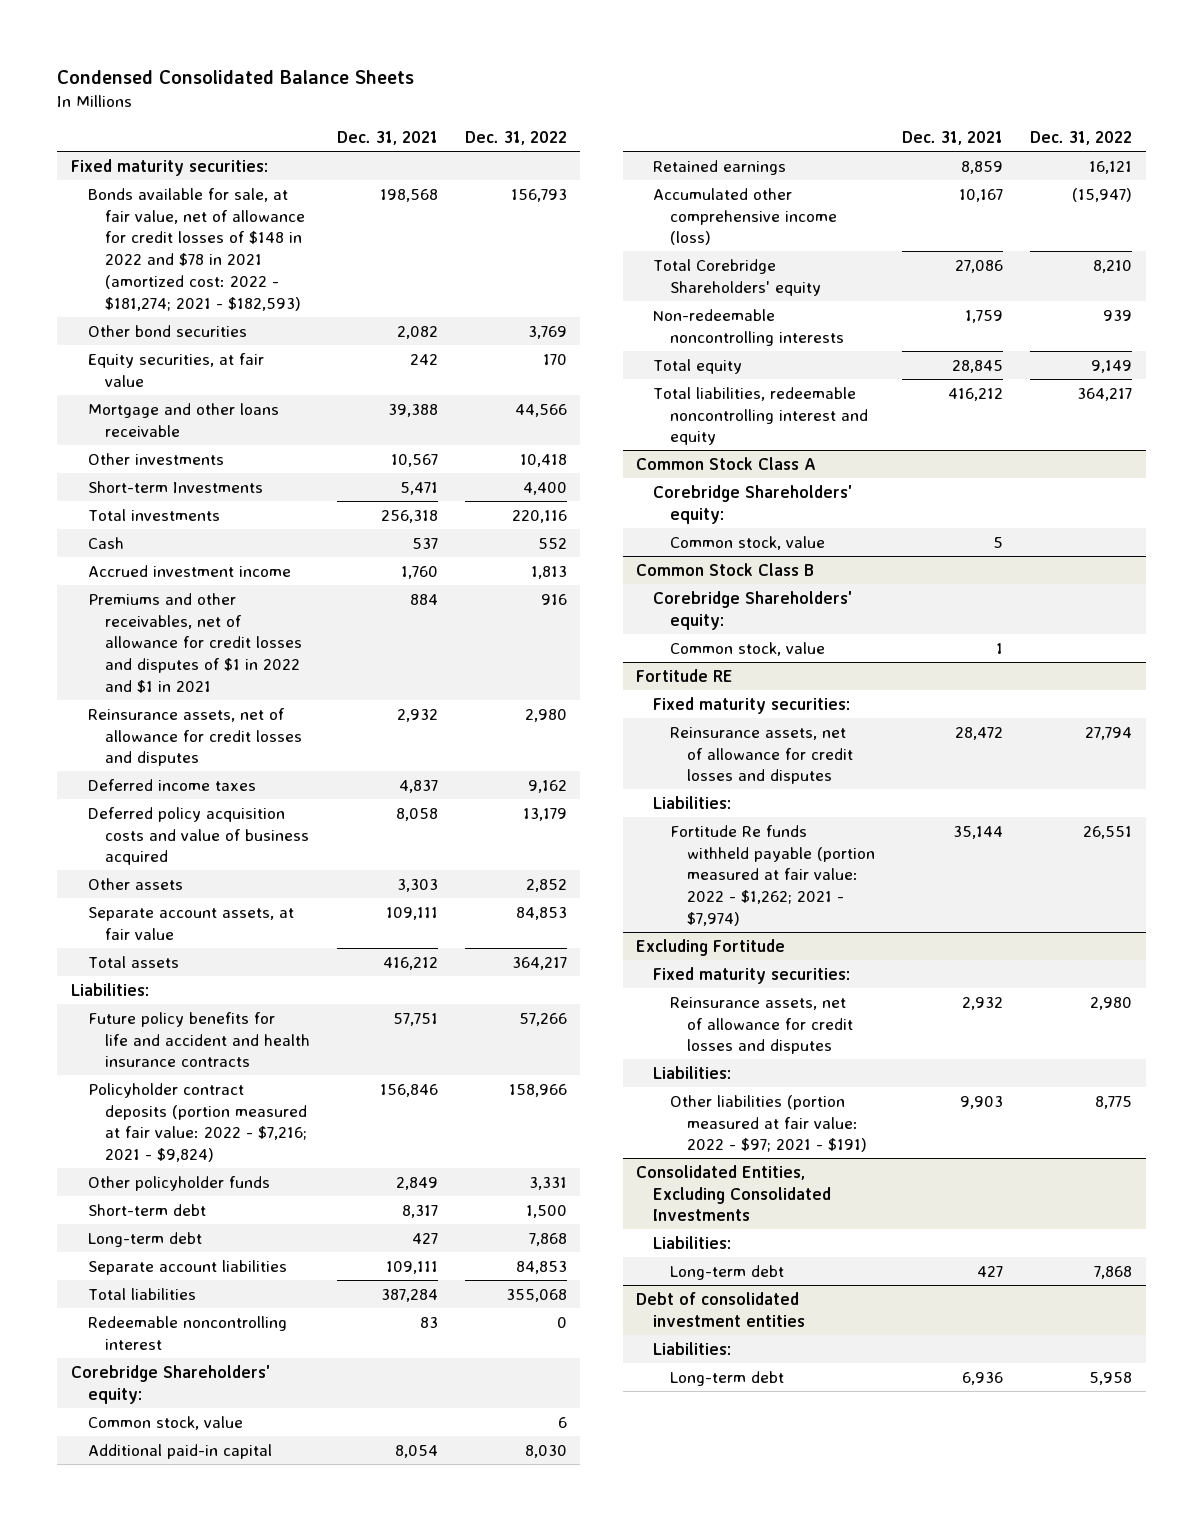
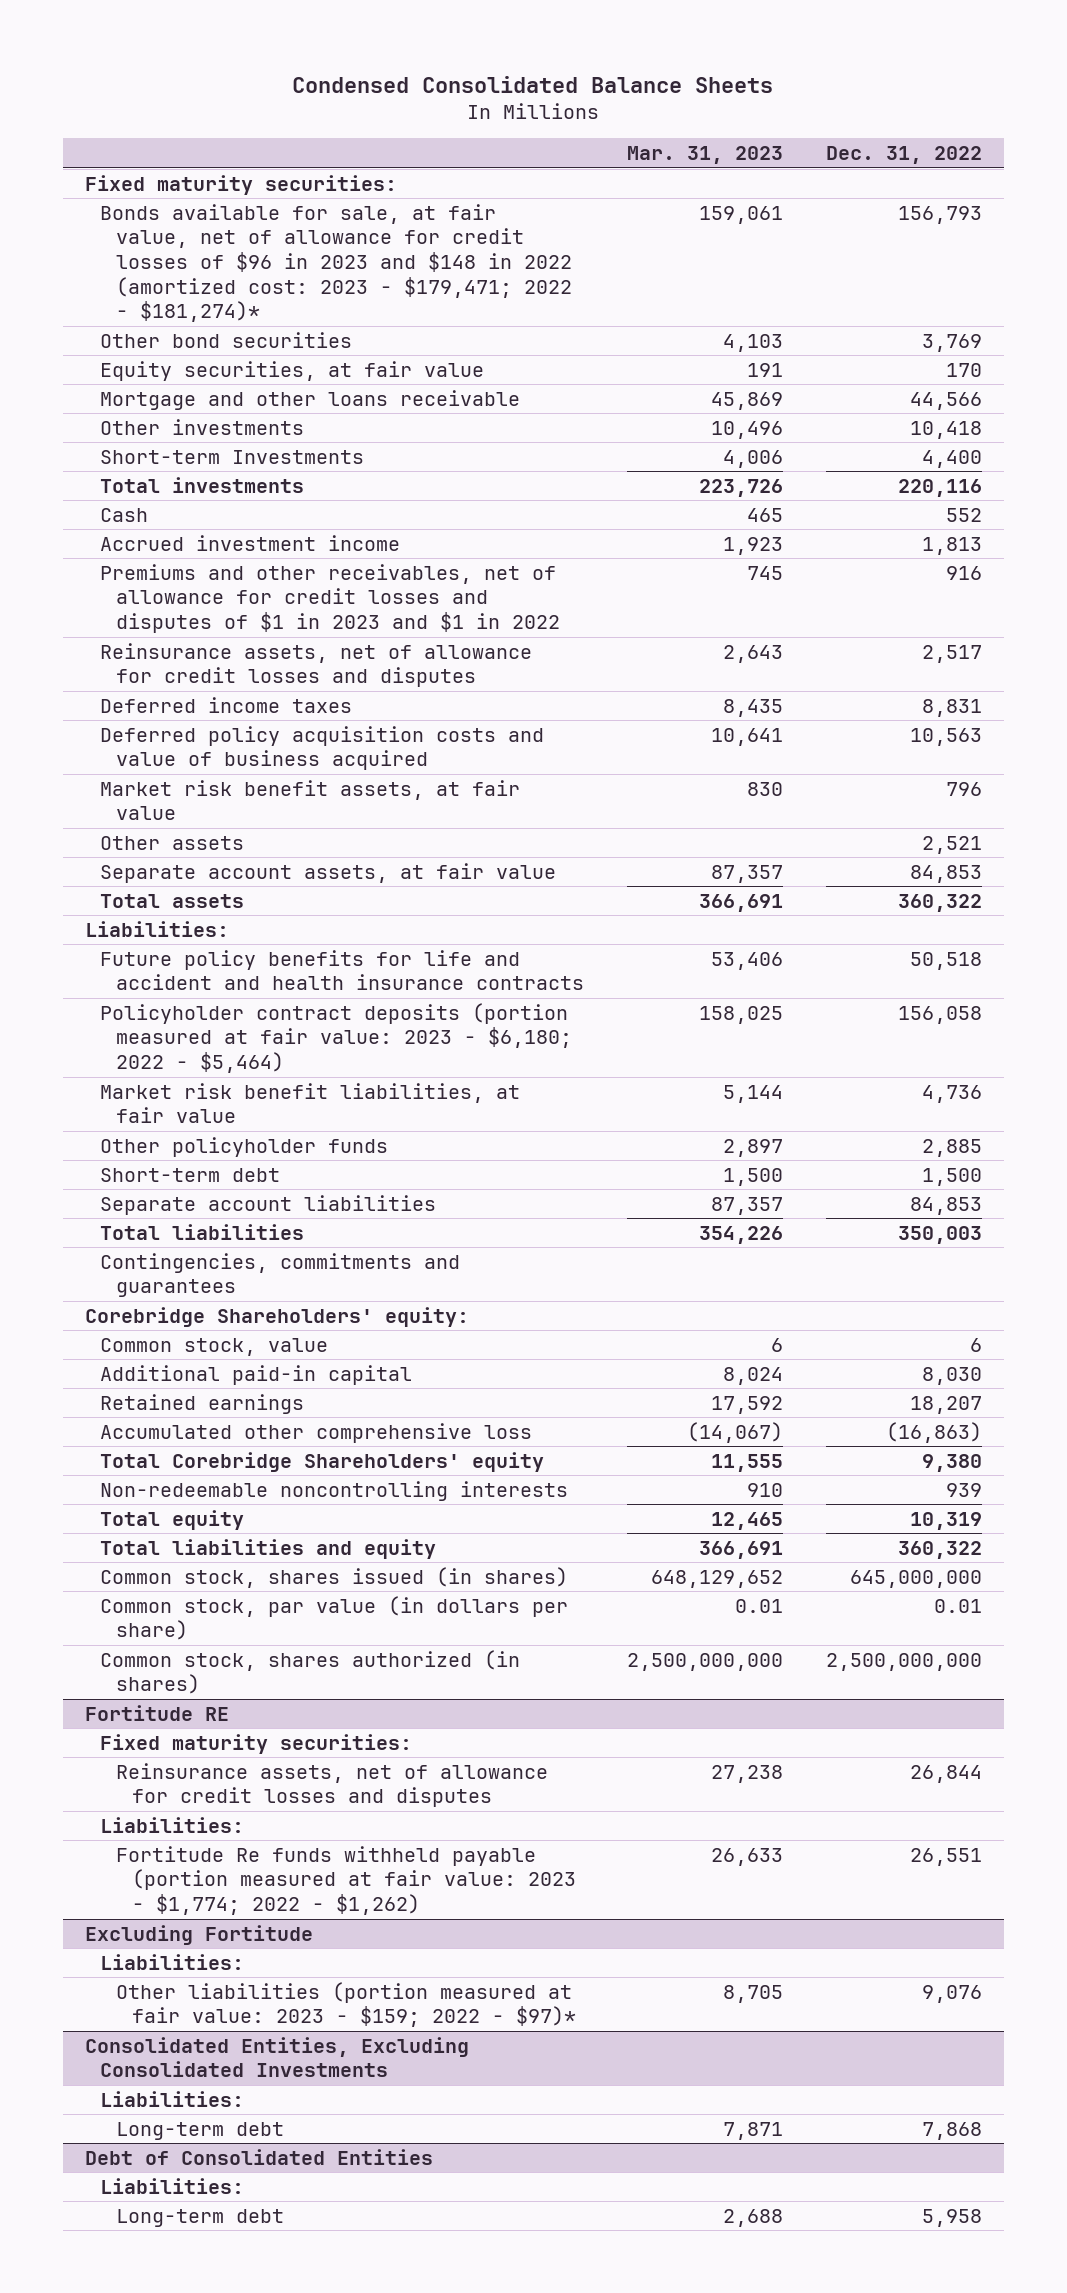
[336,131,438,146] Dec. 31, 2021 -> none
none -> [627,146,784,165] Mar. 31, 2023
[87,187,305,311] Bonds available for sale, at fair value, net of allowance for credit losses of $148 in 2022 and $78 in 2021 (amortized cost: 2022 - $181,274; 2021 - $182,593) -> [100,203,573,323] Bonds available for sale, at fair value, net of allowance for credit losses of $96 in 2023 and $148 in 2022 (amortized cost: 2023 - $179,471; 2022 - $181,274)*
[87,592,302,693] Premiums and other receivables, net of allowance for credit losses and disputes of $1 in 2022 and $1 in 2021 -> [100,563,561,634] Premiums and other receivables, net of allowance for credit losses and disputes of $1 in 2023 and $1 in 2022
[524,708,567,722] 2,980 -> [922,644,983,663] 2,517
[527,779,567,793] 9,162 -> [922,698,983,717] 8,831
[522,807,567,821] 13,179 -> [910,727,983,746] 10,563
none -> [100,779,521,821] Market risk benefit assets, at fair value
[525,878,567,892] 2,852 -> [922,835,983,854] 2,521
[511,956,567,970] 364,217 -> [898,893,983,912] 360,322
[518,1012,567,1026] 57,266 -> [910,951,983,970] 50,518
[87,1082,307,1163] Policyholder contract deposits (portion measured at fair value: 2022 - $7,216; 2021 - $9,824) -> [100,1002,573,1074] Policyholder contract deposits (portion measured at fair value: 2023 - $6,180; 2022 - $5,464)
[508,1083,567,1097] 158,966 -> [898,1005,983,1024] 156,058
none -> [100,1082,521,1124] Market risk benefit liabilities, at fair value
[528,1176,567,1190] 3,331 -> [922,1138,983,1157] 2,885
[87,1231,202,1247] Long-term debt -> none
[87,1315,287,1350] Redeemable noncontrolling interest -> none
[505,1288,567,1302] 355,068 -> [898,1225,983,1244] 350,003
none -> [100,1252,461,1298] Contingencies, commitments and guarantees
[1089,160,1133,174] 16,121 -> [910,1395,983,1414] 18,207
[653,187,838,246] Accumulated other comprehensive income (loss) -> [100,1422,533,1443] Accumulated other comprehensive loss
[1072,187,1133,202] (15,947) -> [886,1421,983,1443] (16,863)
[1093,259,1133,273] 8,210 -> [922,1453,983,1472] 9,380
[636,456,817,470] Common Stock Class A -> none
[653,484,853,524] Corebridge Shareholders' equity: -> none
[670,535,826,550] Common stock, value -> none
[636,562,815,576] Common Stock Class B -> none
[653,590,853,630] Corebridge Shareholders' equity: -> none
[670,641,826,656] Common stock, value -> none
[1091,359,1133,373] 9,149 -> [910,1511,983,1530] 10,319
[653,386,869,446] Total liabilities, redeemable noncontrolling interest and equity -> [100,1538,437,1559] Total liabilities and equity
[1077,387,1133,401] 364,217 -> [898,1540,983,1559] 360,322
none -> [100,1566,569,1588] Common stock, shares issued (in shares)
none -> [100,1595,569,1641] Common stock, par value (in dollars per share)
none -> [100,1649,521,1695] Common stock, shares authorized (in shares)
[1085,726,1133,740] 27,794 -> [910,1764,983,1783] 26,844
[670,824,875,926] Fortitude Re funds withheld payable (portion measured at fair value: 2022 - $1,262; 2021 - $7,974) -> [116,1845,576,1916] Fortitude Re funds withheld payable (portion measured at fair value: 2023 - $1,774; 2022 - $1,262)
[653,966,851,984] Fixed maturity securities: -> none
[670,996,853,1055] Reinsurance assets, net of allowance for credit losses and disputes -> none
[670,1094,867,1153] Other liabilities (portion measured at fair value: 2022 - $97; 2021 - $191) -> [116,1981,576,2028] Other liabilities (portion measured at fair value: 2023 - $159; 2022 - $97)*
[1095,1095,1133,1109] 8,775 -> [922,1984,983,2003] 9,076
[636,1291,806,1327] Debt of consolidated investment entities -> [84,2148,433,2165] Debt of Consolidated Entities

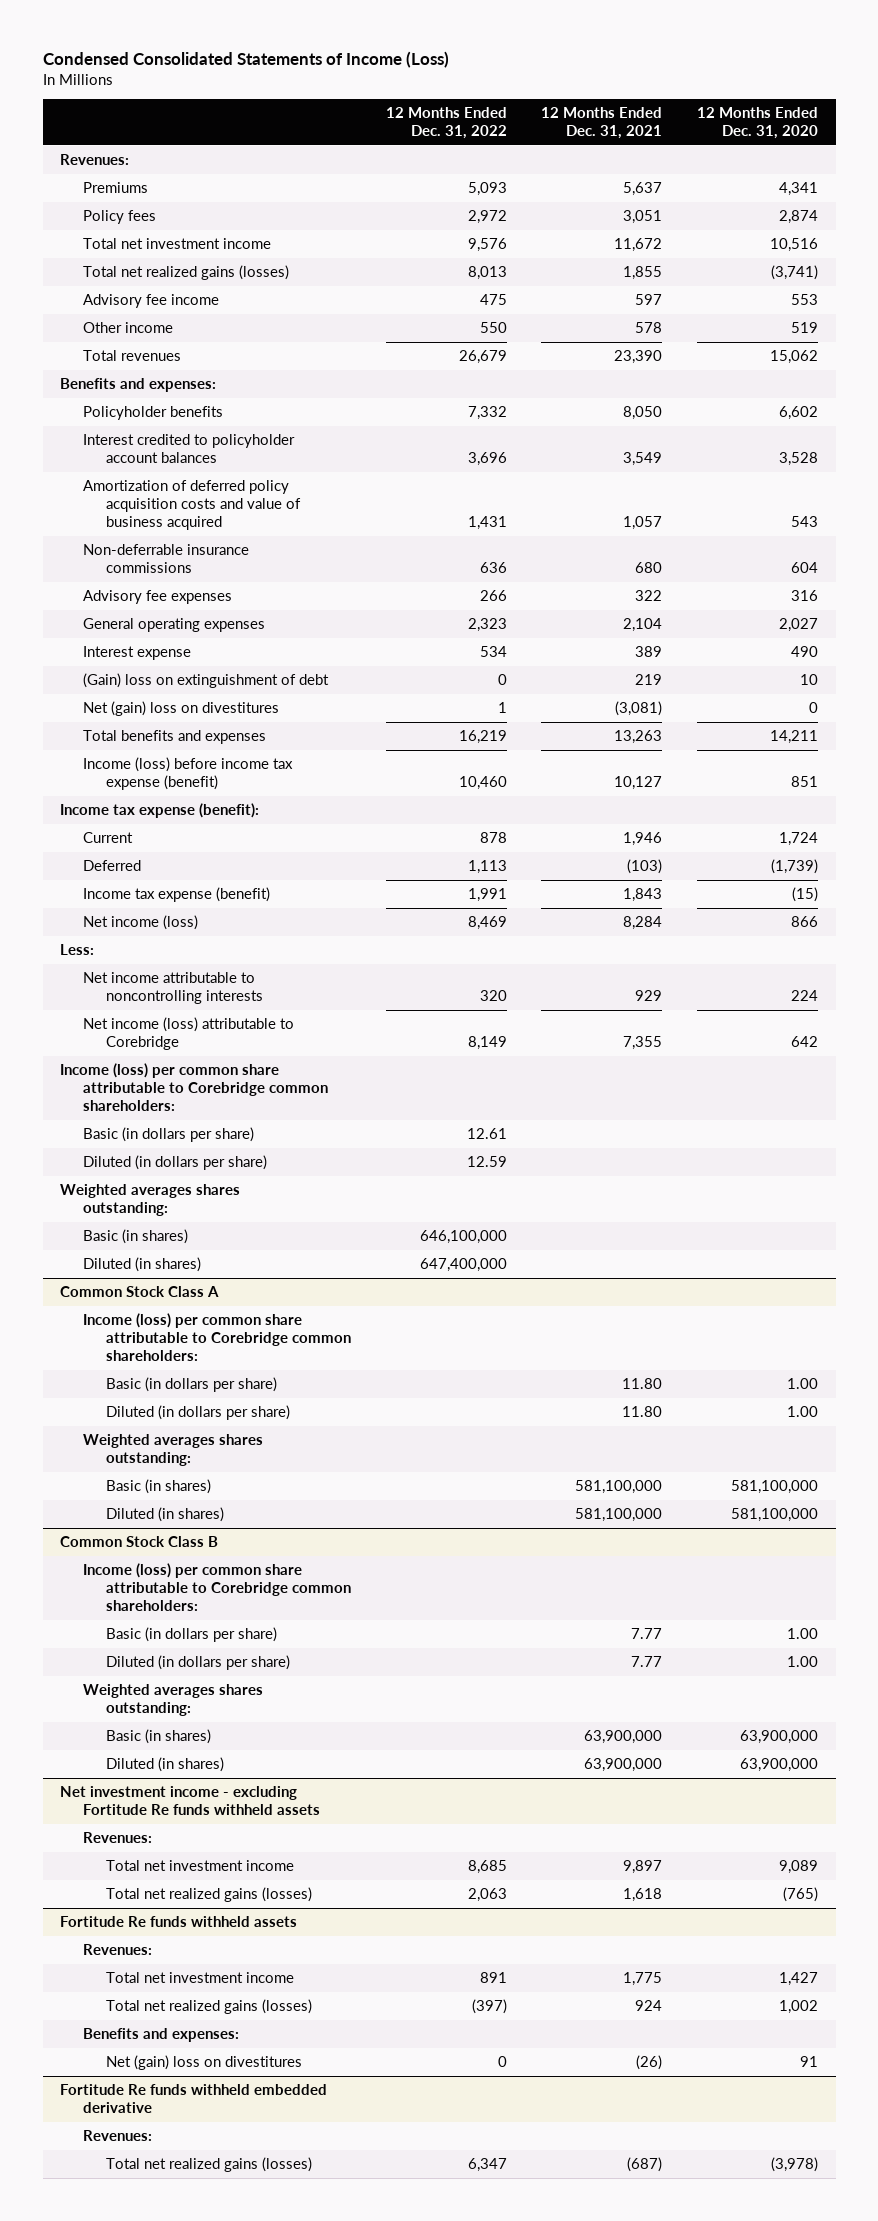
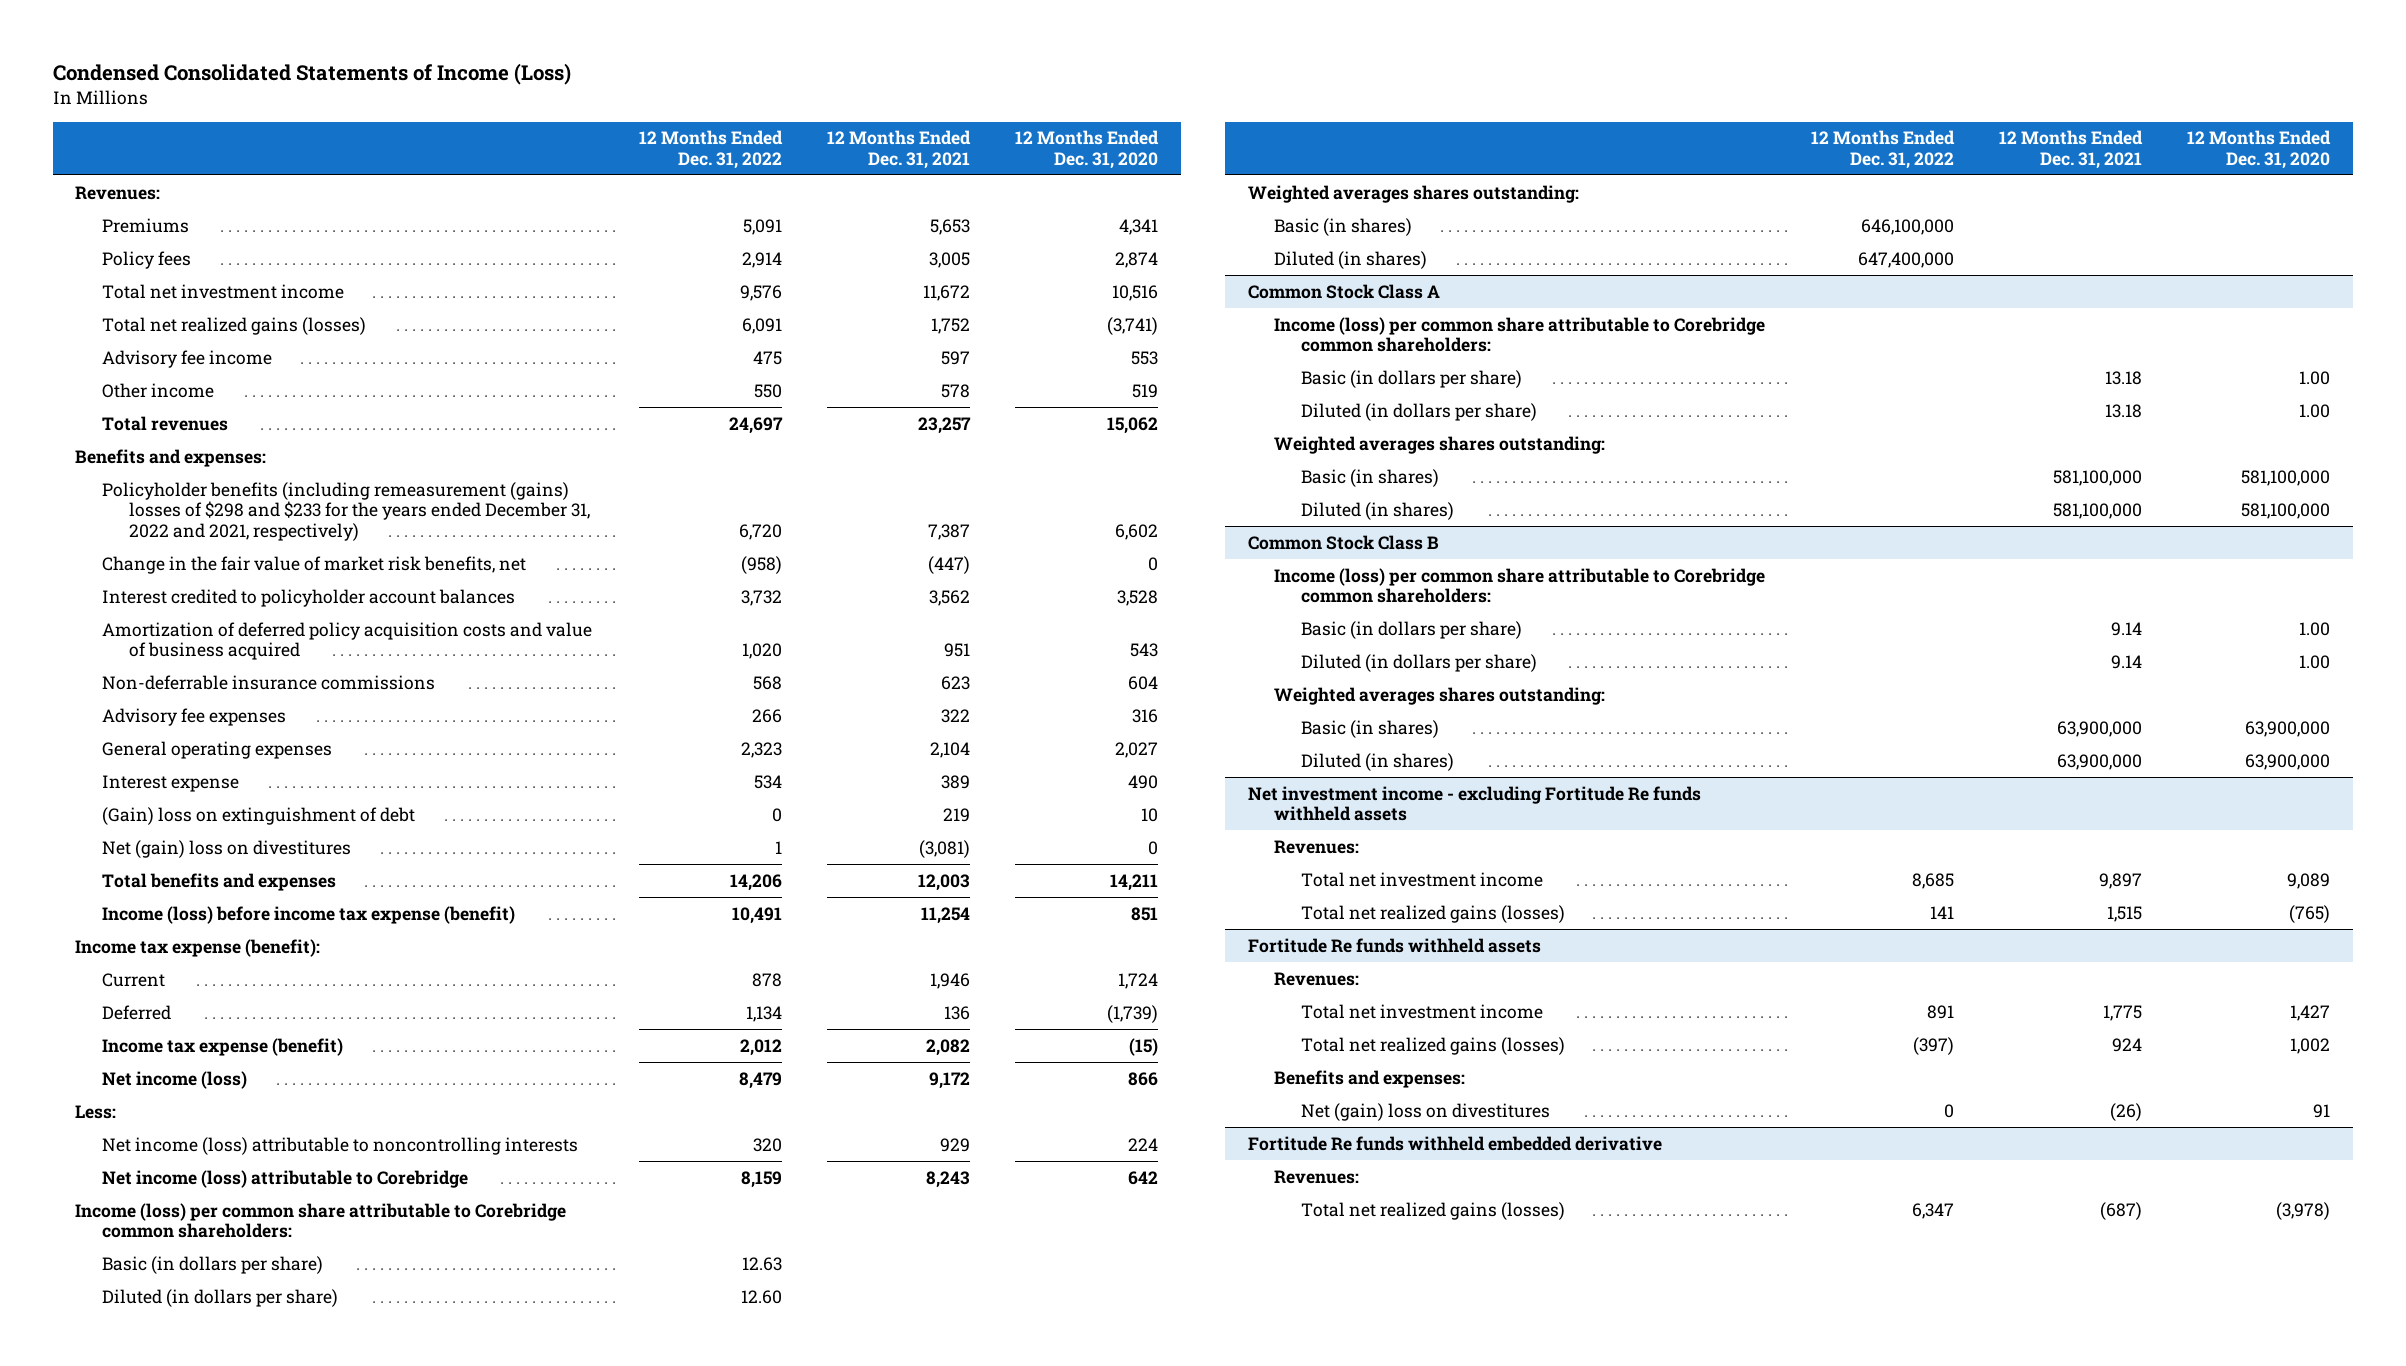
[467,182,507,197] 5,093 -> [742,218,782,235] 5,091
[623,182,663,197] 5,637 -> [929,218,970,235] 5,653
[467,210,507,225] 2,972 -> [741,251,782,268] 2,914
[623,210,663,225] 3,051 -> [928,251,970,268] 3,005
[467,266,507,281] 8,013 -> [741,317,782,334] 6,091
[623,266,663,281] 1,855 -> [930,317,970,334] 1,752
[458,350,507,365] 26,679 -> [728,416,783,434] 24,697
[614,350,663,365] 23,390 -> [917,416,971,434] 23,257
[82,406,223,421] Policyholder benefits -> none
none -> [102,481,591,541] Policyholder benefits (including remeasurement (gains) losses of $298 and $233 for the years ended December 31, 2022 and 2021, respectively)
none -> [102,555,527,574] Change in the fair value of market risk benefits, net
[467,452,507,467] 3,696 -> [740,589,782,606] 3,732
[623,452,663,467] 3,549 -> [928,589,970,606] 3,562
[467,516,507,531] 1,431 -> [741,643,782,660] 1,020
[623,516,663,531] 1,057 -> [943,643,970,658] 951
[479,562,507,574] 636 -> [752,675,782,690] 568
[635,562,663,574] 680 -> [940,675,970,690] 623
[458,730,507,745] 16,219 -> [729,873,782,891] 14,206
[614,730,663,745] 13,263 -> [917,873,970,891] 12,003
[458,776,507,791] 10,460 -> [731,906,782,924] 10,491
[614,776,663,791] 10,127 -> [920,906,970,924] 11,254
[467,860,507,875] 1,113 -> [745,1005,782,1022] 1,134
[627,859,663,875] (103) -> [943,1005,970,1020] 136
[467,888,507,903] 1,991 -> [739,1038,782,1056] 2,012
[623,888,663,903] 1,843 -> [925,1038,970,1056] 2,082
[467,916,507,931] 8,469 -> [738,1071,782,1089] 8,479
[623,916,663,931] 8,284 -> [928,1071,970,1089] 9,172
[82,972,263,1005] Net income attributable to noncontrolling interests -> [102,1136,579,1155] Net income (loss) attributable to noncontrolling interests
[467,1036,507,1051] 8,149 -> [740,1170,782,1188] 8,159
[623,1036,663,1051] 7,355 -> [925,1170,970,1188] 8,243
[466,1128,507,1140] 12.61 -> [741,1256,782,1271] 12.63
[466,1156,507,1168] 12.59 -> [740,1289,782,1304] 12.60
[622,1378,663,1390] 11.80 -> [2105,370,2143,385] 13.18
[622,1406,663,1418] 11.80 -> [2105,403,2143,418] 13.18
[631,1628,663,1640] 7.77 -> [2111,621,2143,636] 9.14
[631,1656,663,1668] 7.77 -> [2111,654,2143,669] 9.14
[467,1888,507,1903] 2,063 -> [1929,905,1954,919] 141
[623,1888,663,1903] 1,618 -> [2107,905,2143,922] 1,515

